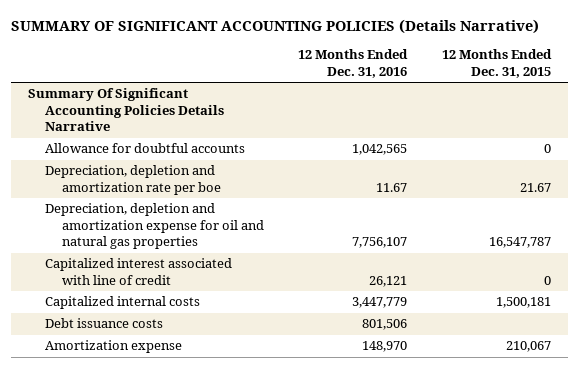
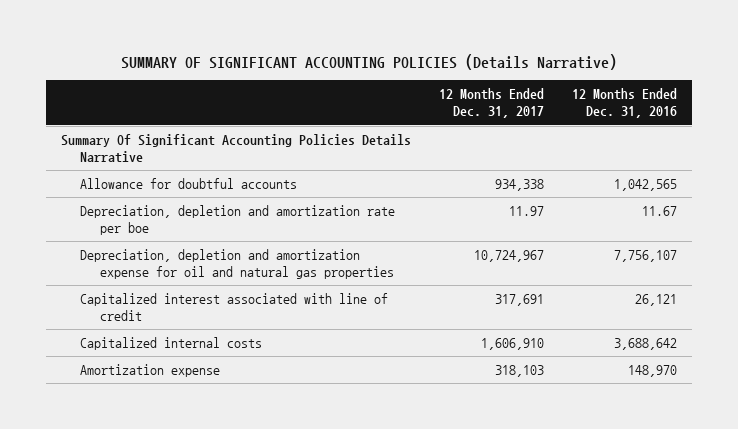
[441,49,552,78] 12 Months Ended Dec. 31, 2015 -> none
none -> [439,88,545,119] 12 Months Ended Dec. 31, 2017
[45,318,164,329] Debt issuance costs -> none
[352,297,408,309] 3,447,779 -> [614,338,678,351] 3,688,642

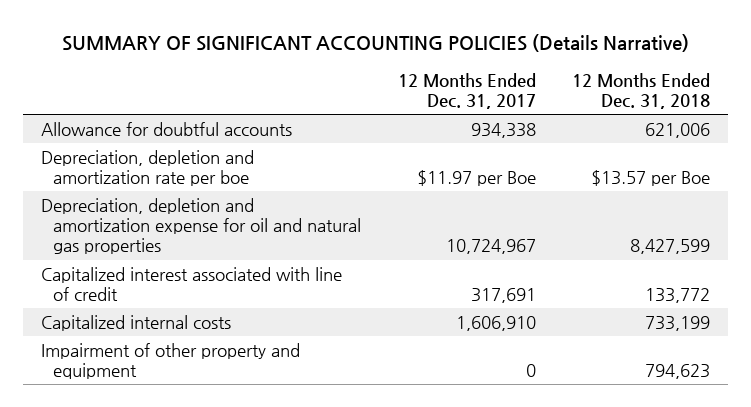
[572,88,678,119] 12 Months Ended Dec. 31, 2016 -> none
none -> [571,72,710,109] 12 Months Ended Dec. 31, 2018
[60,134,411,163] Summary Of Significant Accounting Policies Details Narrative -> none
[509,206,545,217] 11.97 -> [416,170,536,187] $11.97 per Boe
[80,364,221,378] Amortization expense -> none
none -> [41,342,301,380] Impairment of other property and equipment

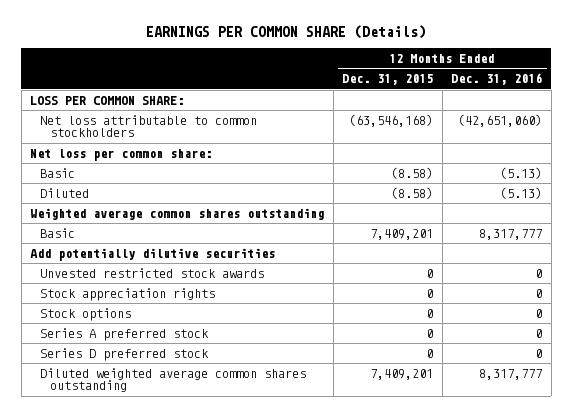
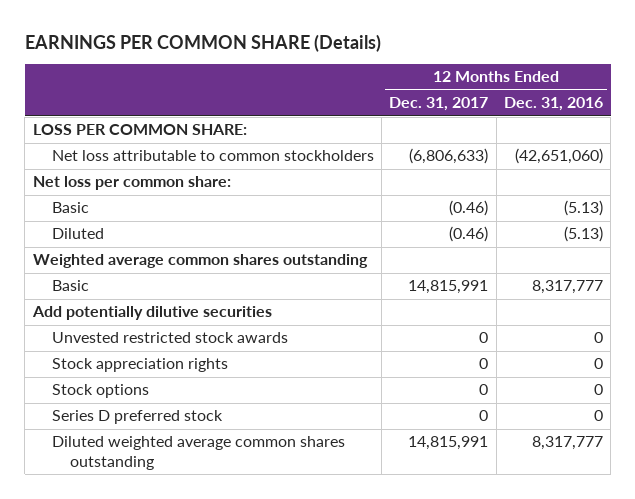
[342,74,434,86] Dec. 31, 2015 -> none
none -> [389,97,489,112] Dec. 31, 2017
[40,328,210,342] Series A preferred stock -> none

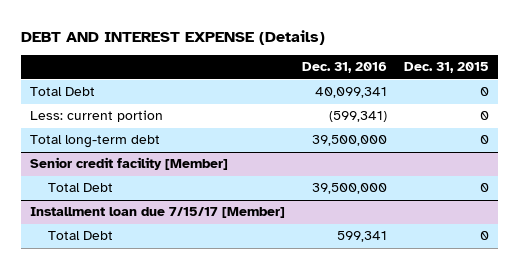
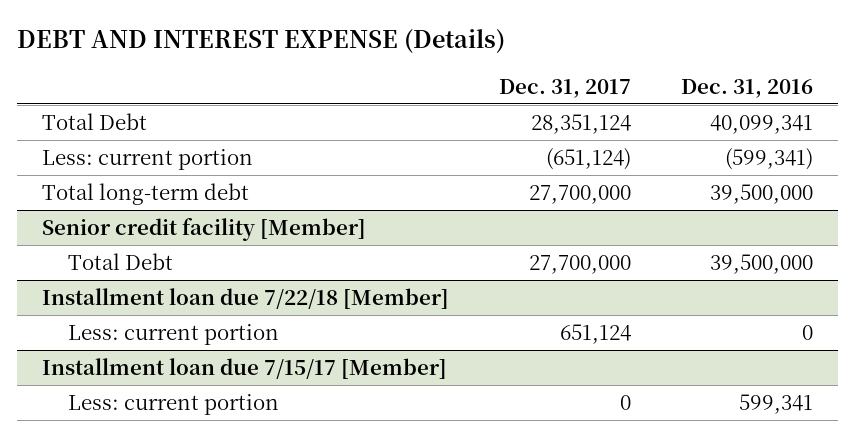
[404,62,490,74] Dec. 31, 2015 -> none
none -> [498,78,631,98] Dec. 31, 2017
none -> [41,287,449,309] Installment loan due 7/22/18 [Member]
none -> [68,323,280,345] Less: current portion
[48,231,114,241] Total Debt -> [68,393,280,415] Less: current portion

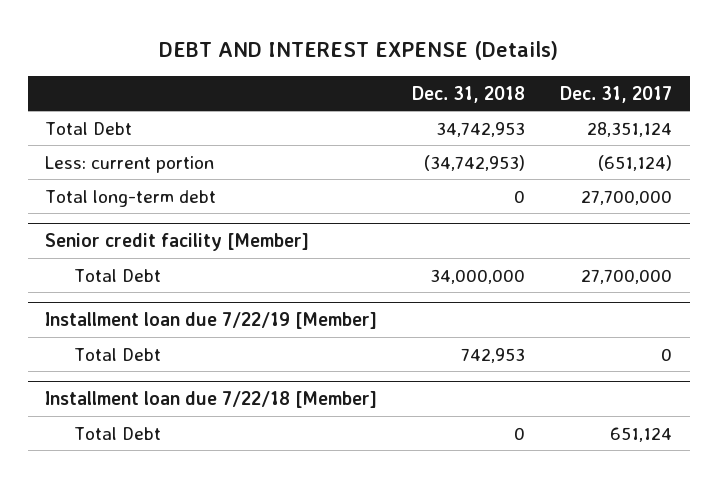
[681,78,814,98] Dec. 31, 2016 -> none
none -> [412,85,526,103] Dec. 31, 2018
none -> [45,312,378,330] Installment loan due 7/22/19 [Member]
none -> [74,347,162,361] Total Debt
[41,357,447,379] Installment loan due 7/15/17 [Member] -> none
[68,393,280,415] Less: current portion -> none
[68,323,280,345] Less: current portion -> [74,426,162,440] Total Debt

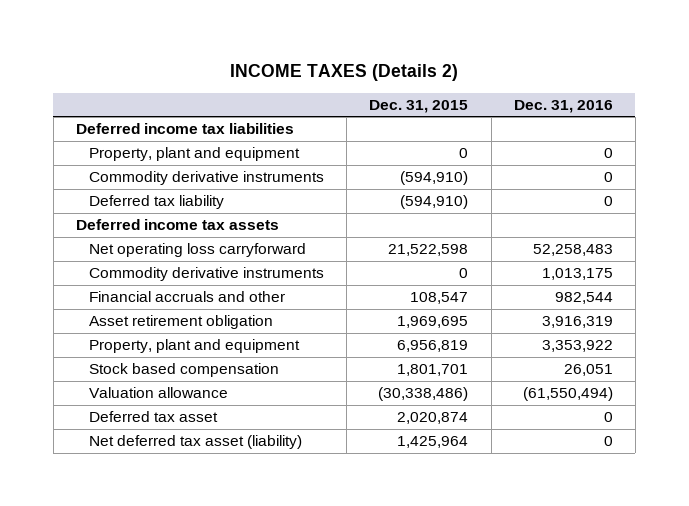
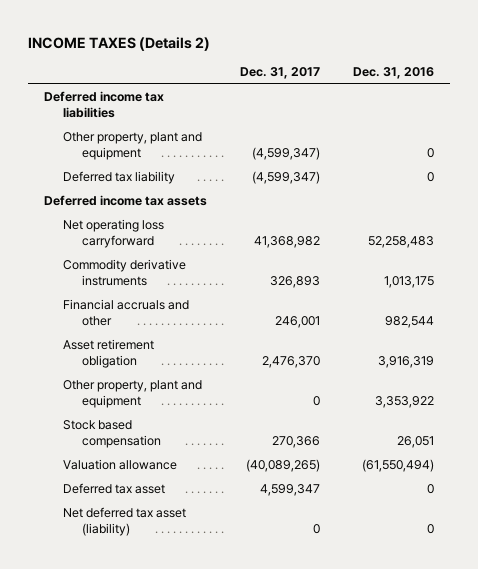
[369,99,469,113] Dec. 31, 2015 -> none
none -> [240,67,321,80] Dec. 31, 2017
[89,171,325,186] Commodity derivative instruments -> none
[89,147,301,162] Property, plant and equipment -> [63,132,203,161] Other property, plant and equipment
[89,339,301,354] Property, plant and equipment -> [63,380,203,409] Other property, plant and equipment

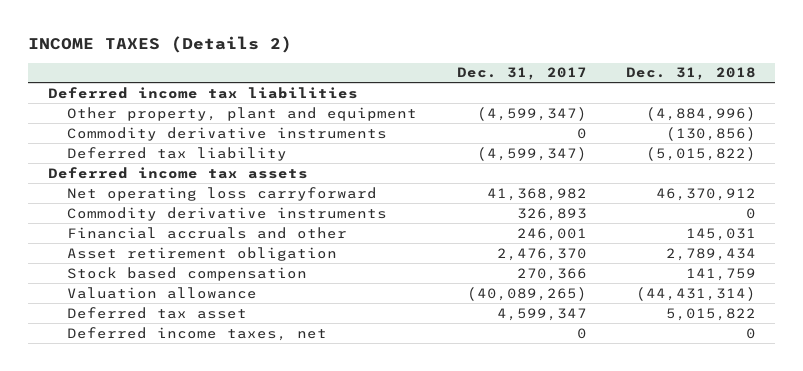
[352,67,434,80] Dec. 31, 2016 -> none
none -> [625,67,756,81] Dec. 31, 2018
none -> [67,126,388,141] Commodity derivative instruments
[63,380,203,409] Other property, plant and equipment -> none
[63,507,187,537] Net deferred tax asset (liability) -> [67,326,328,341] Deferred income taxes, net

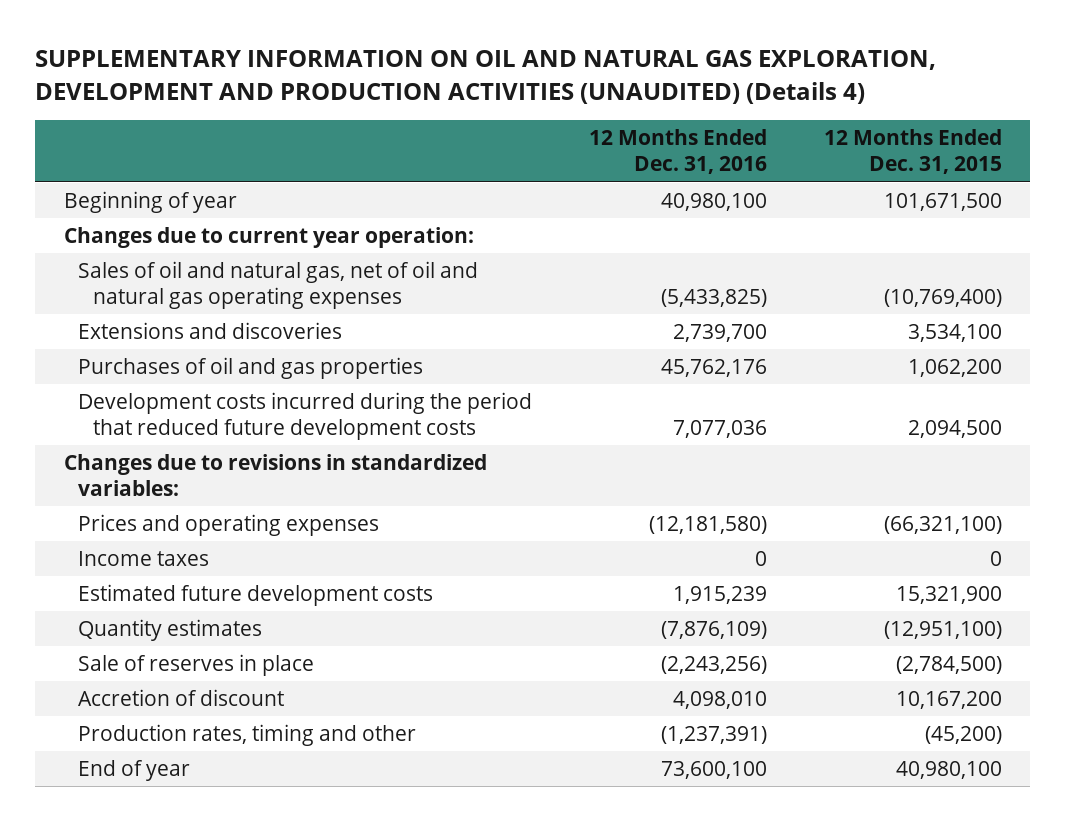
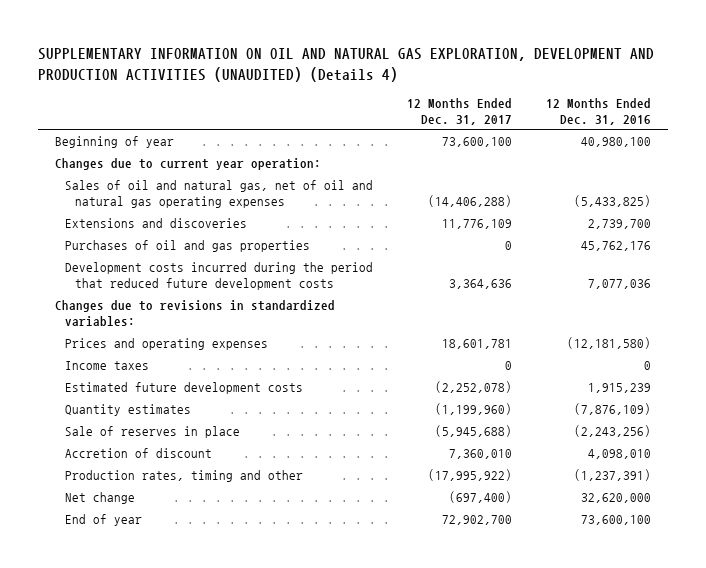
[824,129,1003,175] 12 Months Ended Dec. 31, 2015 -> none
none -> [406,97,512,125] 12 Months Ended Dec. 31, 2017
none -> [64,492,135,505] Net change

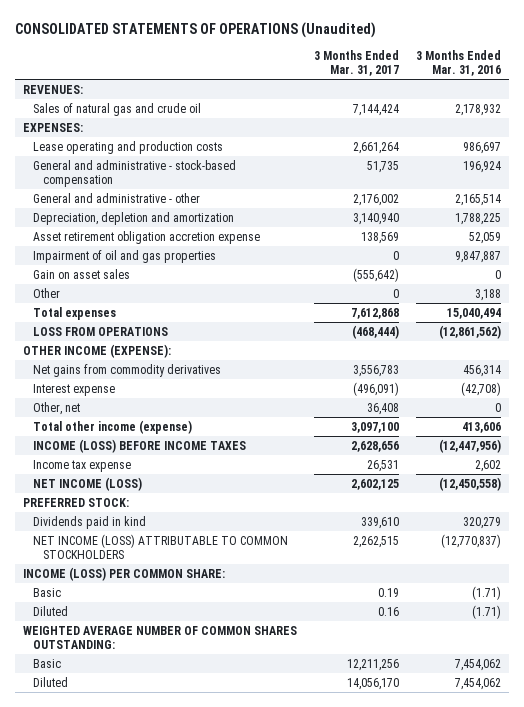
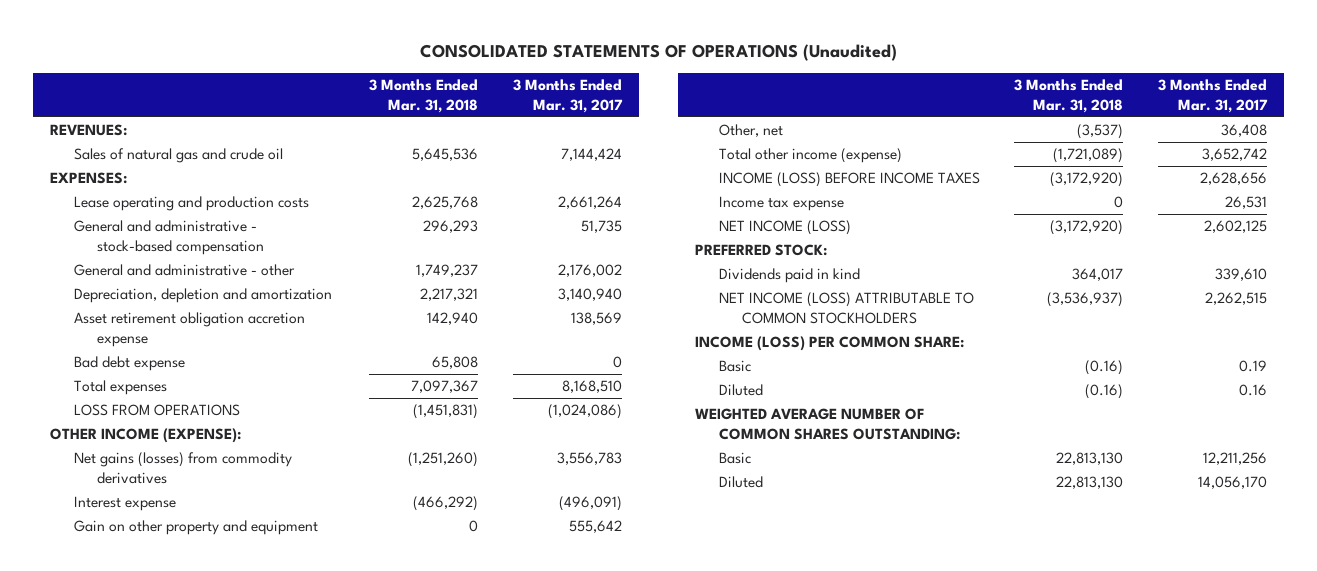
[415,49,501,76] 3 Months Ended Mar. 31, 2016 -> none
none -> [369,78,479,113] 3 Months Ended Mar. 31, 2018
[33,249,217,263] Impairment of oil and gas properties -> none
[33,268,131,279] Gain on asset sales -> none
[33,287,61,298] Other -> none
none -> [73,356,185,372] Bad debt expense
[351,307,400,319] 7,612,868 -> [561,380,622,394] 8,168,510
[352,324,400,339] (468,444) -> [547,404,622,420] (1,024,086)
[33,363,222,377] Net gains from commodity derivatives -> [73,452,292,484] Net gains (losses) from commodity derivatives
none -> [73,520,318,536] Gain on other property and equipment
[351,421,400,433] 3,097,100 -> [1201,148,1267,162] 3,652,742

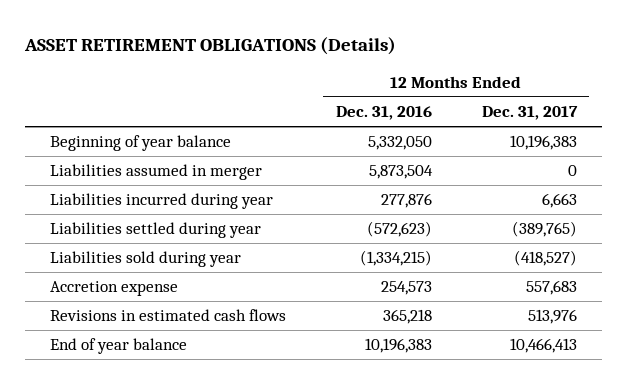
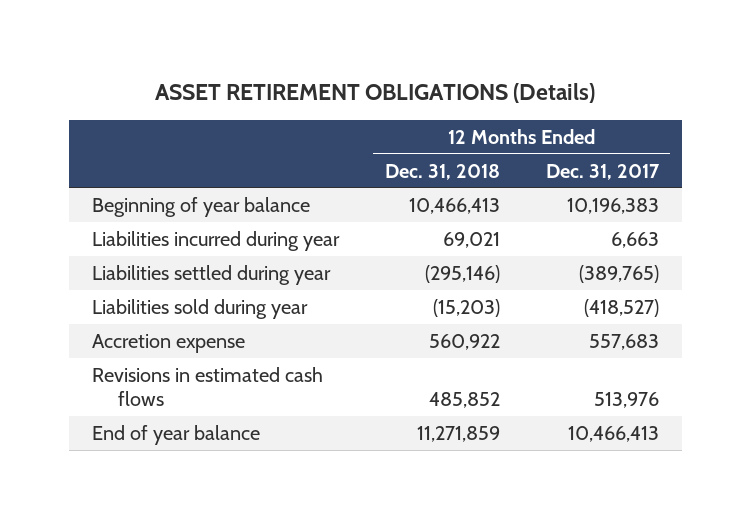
[335,106,432,121] Dec. 31, 2016 -> none
none -> [384,163,500,180] Dec. 31, 2018
[49,164,262,181] Liabilities assumed in merger -> none

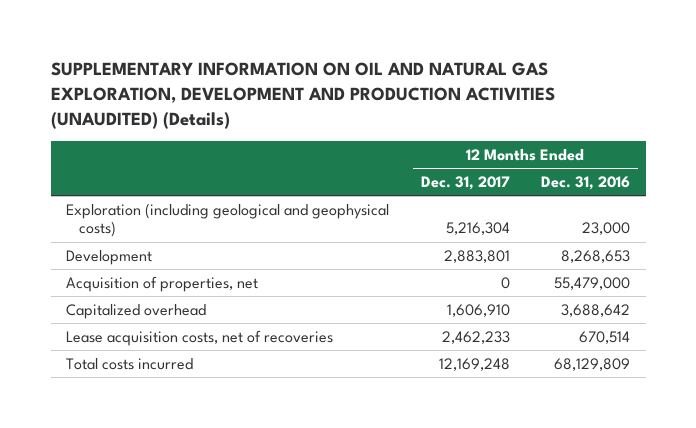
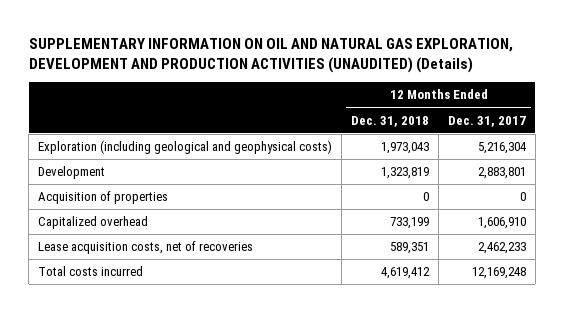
[541,176,631,191] Dec. 31, 2016 -> none
none -> [351,115,430,127] Dec. 31, 2018
[66,275,259,292] Acquisition of properties, net -> [38,191,169,205] Acquisition of properties

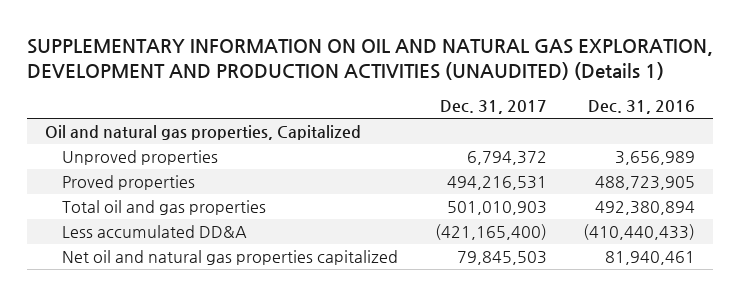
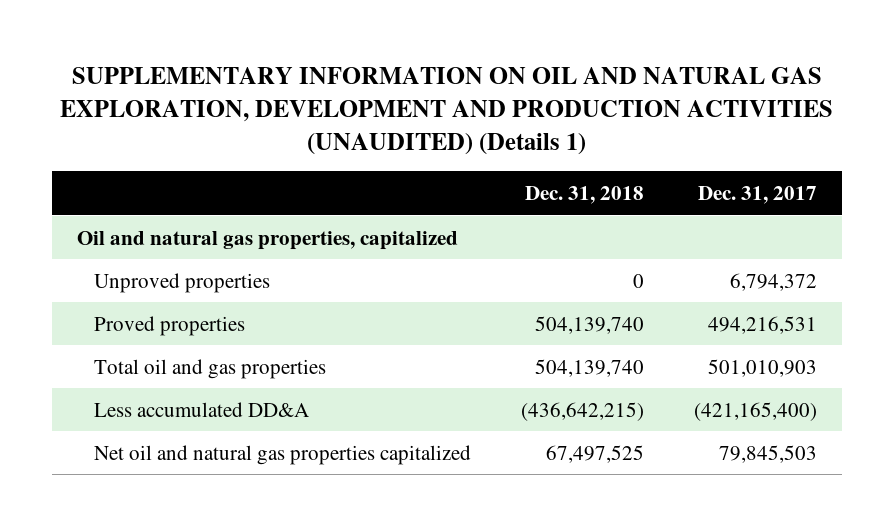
[588,100,696,115] Dec. 31, 2016 -> none
none -> [525,186,645,205] Dec. 31, 2018
[44,125,361,141] Oil and natural gas properties, Capitalized -> [76,230,458,250] Oil and natural gas properties, capitalized

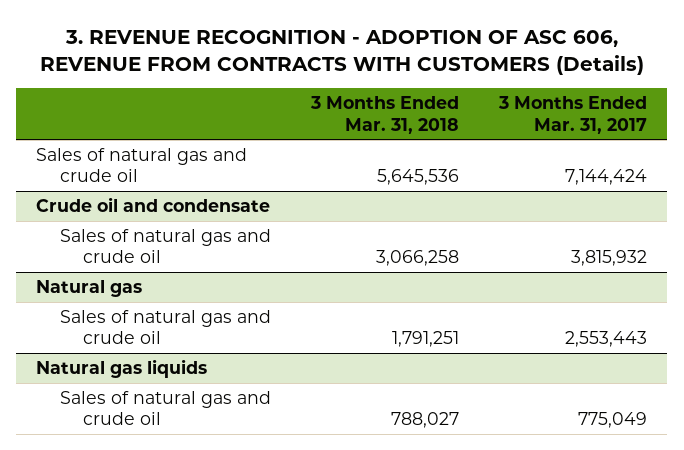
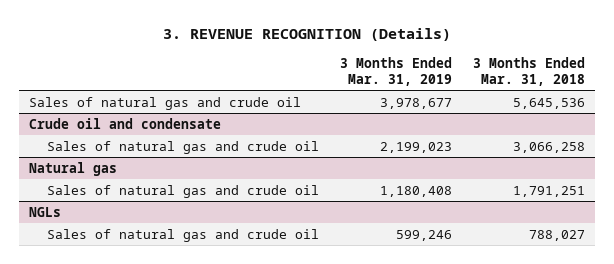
[39,29,644,75] 3. REVENUE RECOGNITION - ADOPTION OF ASC 606, REVENUE FROM CONTRACTS WITH CUSTOMERS (Details) -> [162,28,451,42] 3. REVENUE RECOGNITION (Details)
[498,96,648,134] 3 Months Ended Mar. 31, 2017 -> none
none -> [339,56,452,86] 3 Months Ended Mar. 31, 2019
[36,358,208,378] Natural gas liquids -> [29,206,62,217] NGLs

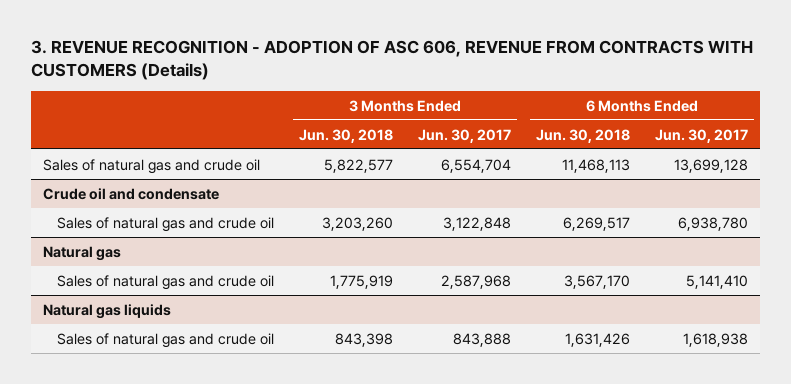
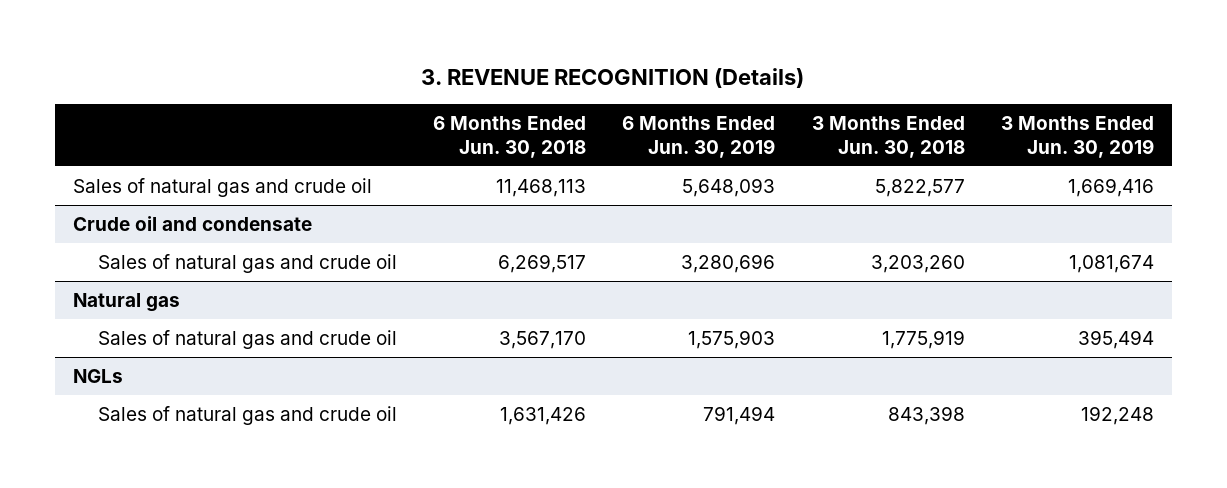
[30,40,753,81] 3. REVENUE RECOGNITION - ADOPTION OF ASC 606, REVENUE FROM CONTRACTS WITH CUSTOMERS (Details) -> [421,67,805,88] 3. REVENUE RECOGNITION (Details)
[418,128,512,143] Jun. 30, 2017 -> none
[655,128,749,143] Jun. 30, 2017 -> none
none -> [622,115,776,158] 6 Months Ended Jun. 30, 2019
none -> [1000,115,1154,158] 3 Months Ended Jun. 30, 2019
[43,303,172,319] Natural gas liquids -> [73,368,124,383] NGLs

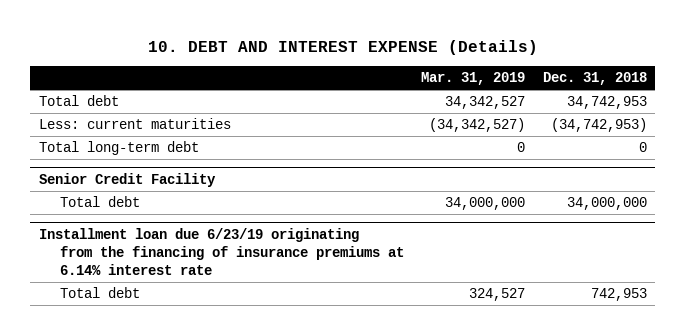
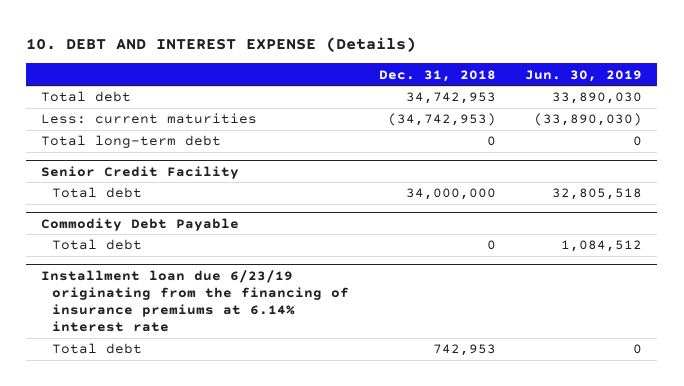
[421,72,526,86] Mar. 31, 2019 -> none
none -> [525,69,643,82] Jun. 30, 2019
none -> [41,217,240,231] Commodity Debt Payable
none -> [51,239,142,251] Total debt

